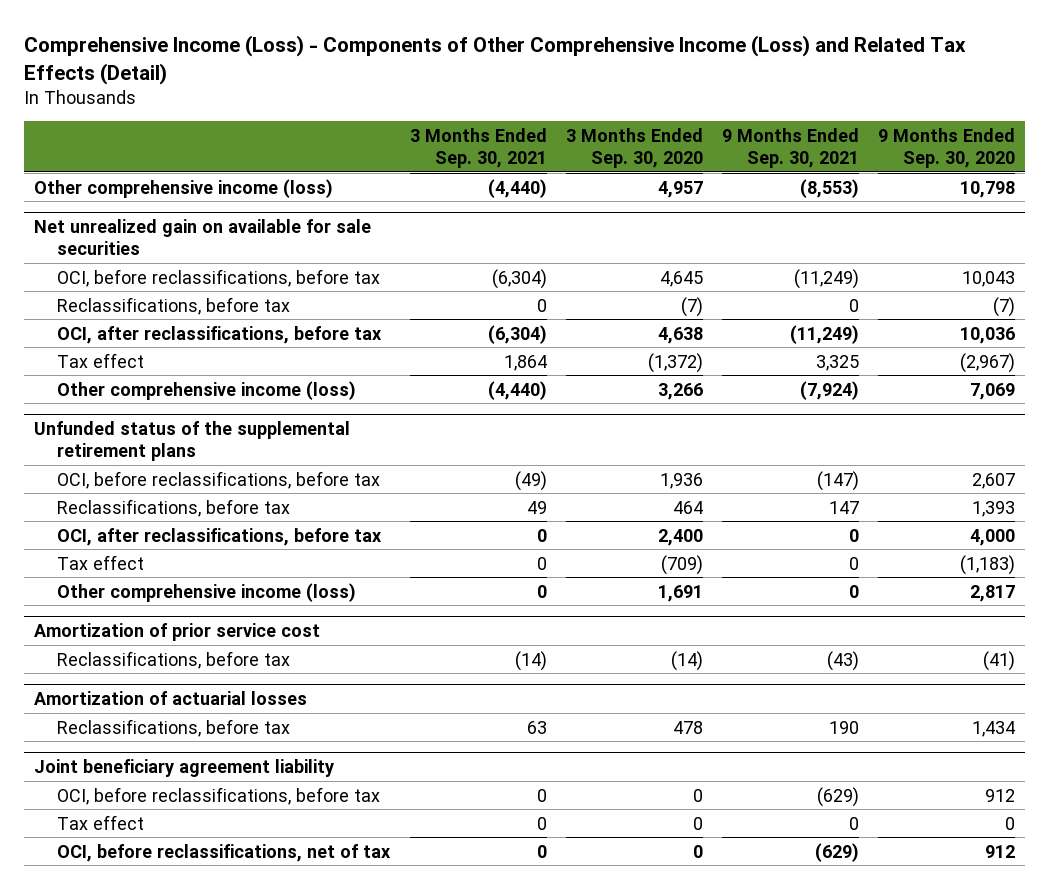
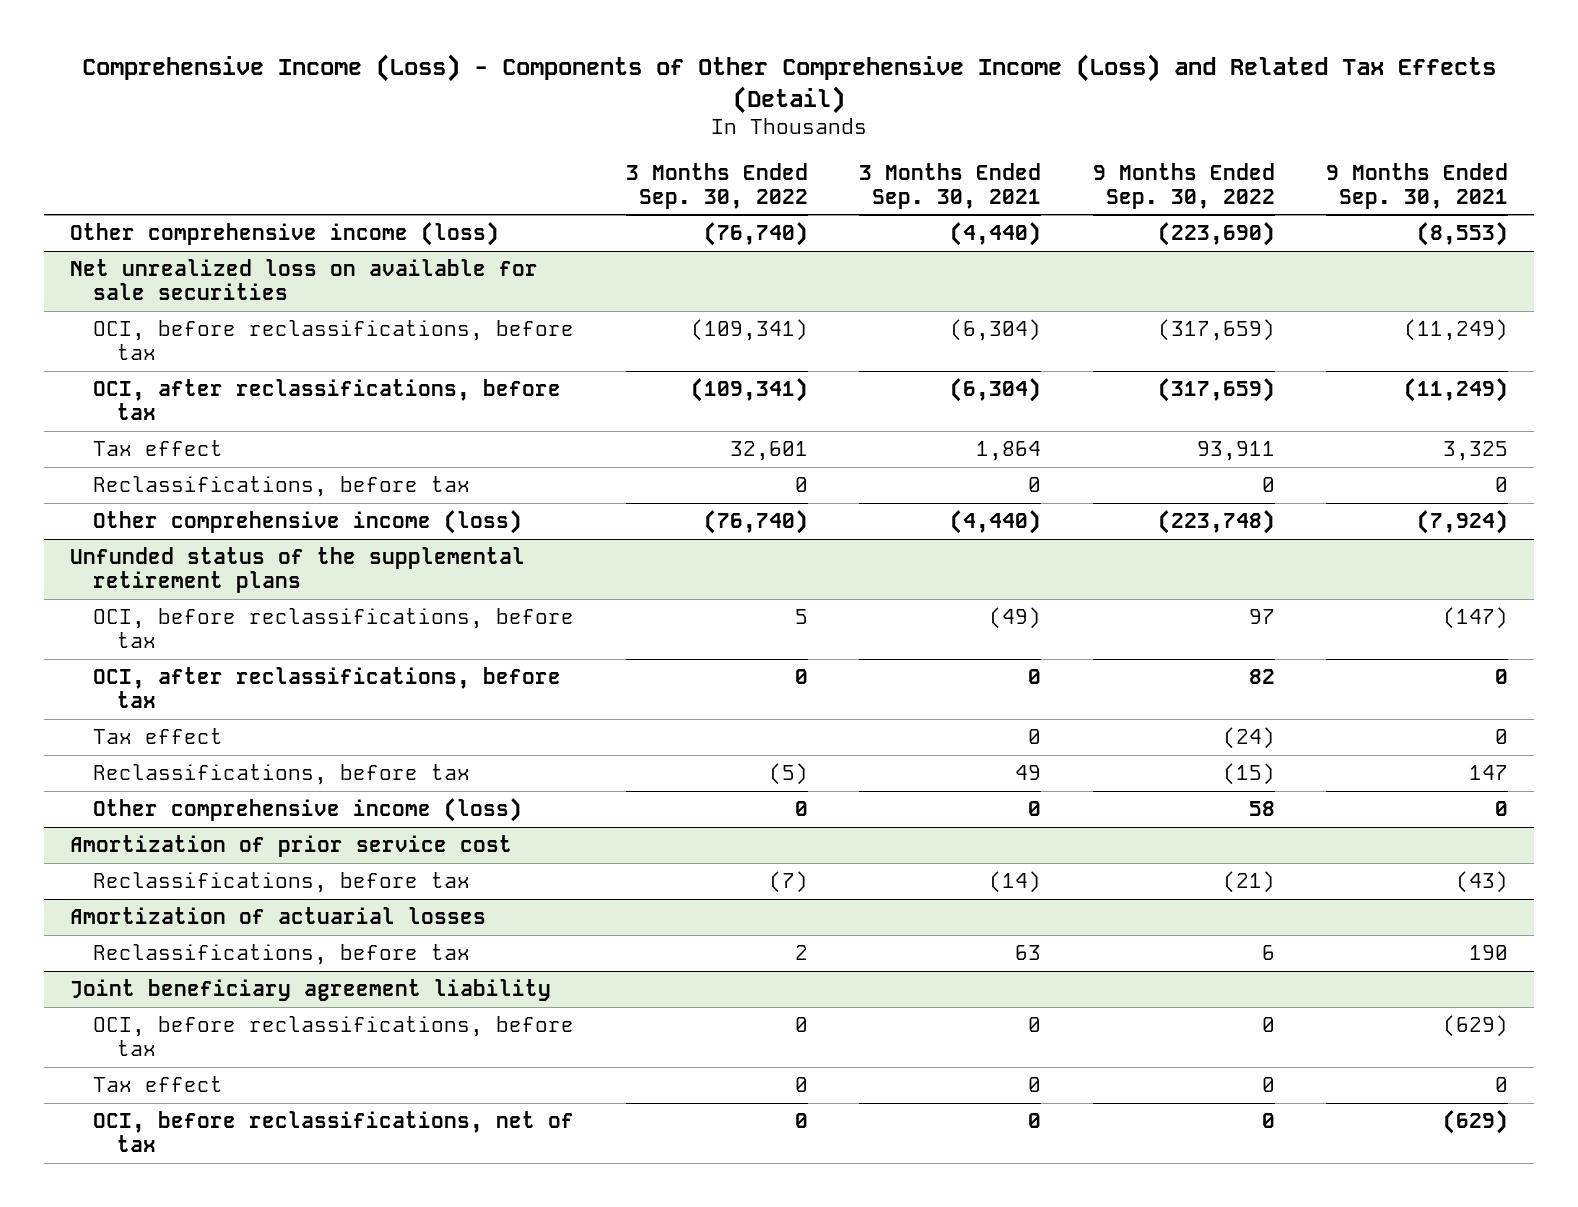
[565,127,703,169] 3 Months Ended Sep. 30, 2020 -> none
[877,127,1015,169] 9 Months Ended Sep. 30, 2020 -> none
none -> [625,162,808,209] 3 Months Ended Sep. 30, 2022
none -> [1092,162,1275,209] 9 Months Ended Sep. 30, 2022
[33,218,371,255] Net unrealized gain on available for sale securities -> [69,259,538,300] Net unrealized loss on available for sale securities
[57,296,291,315] Reclassifications, before tax -> none
none -> [93,476,471,498] Reclassifications, before tax
[57,498,291,517] Reclassifications, before tax -> [93,764,471,786] Reclassifications, before tax

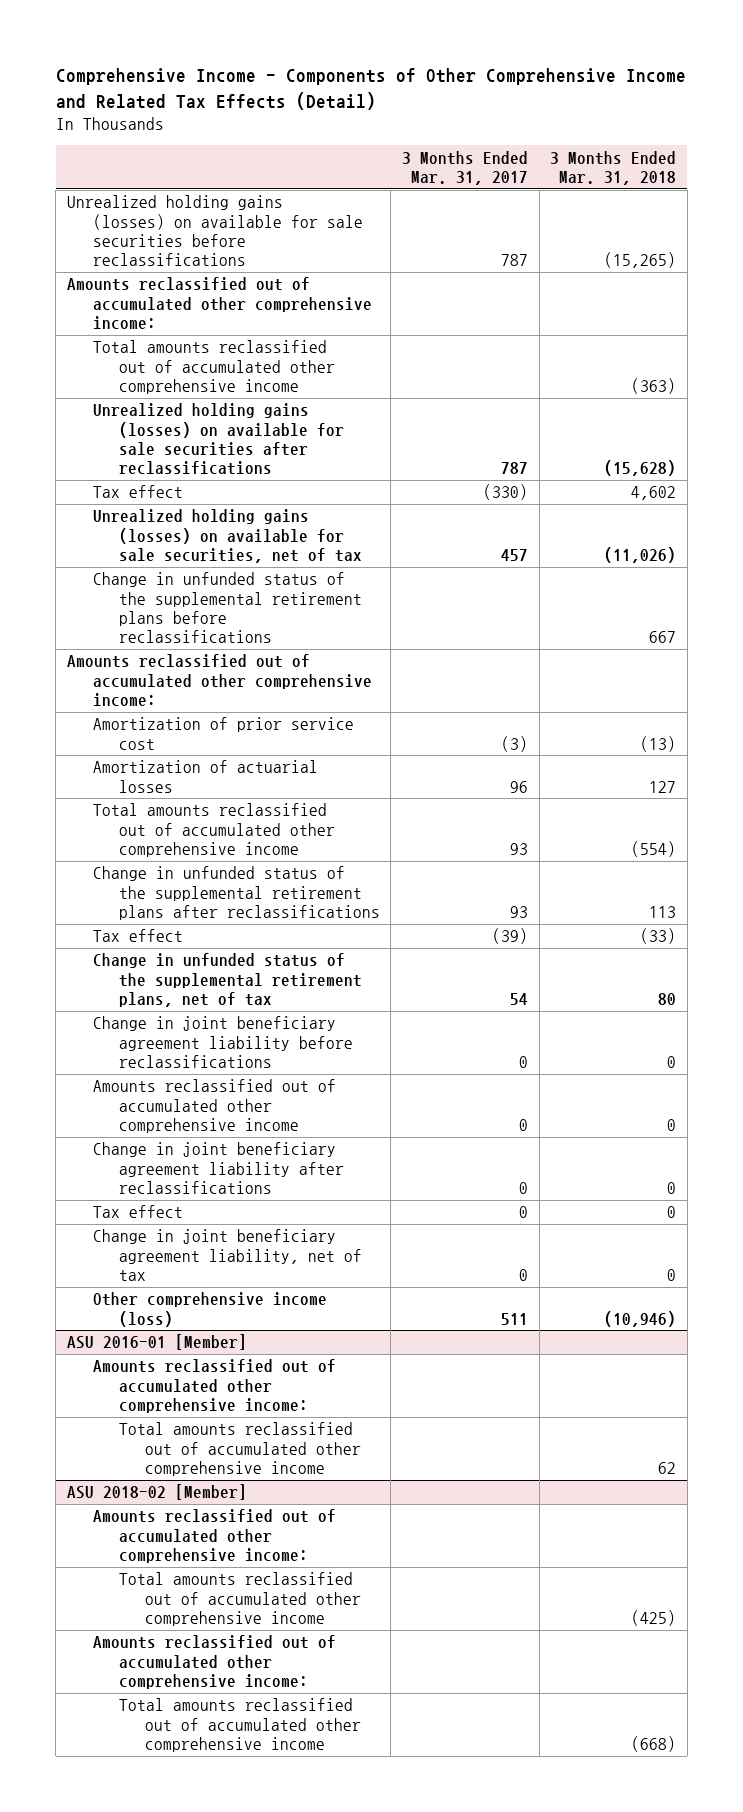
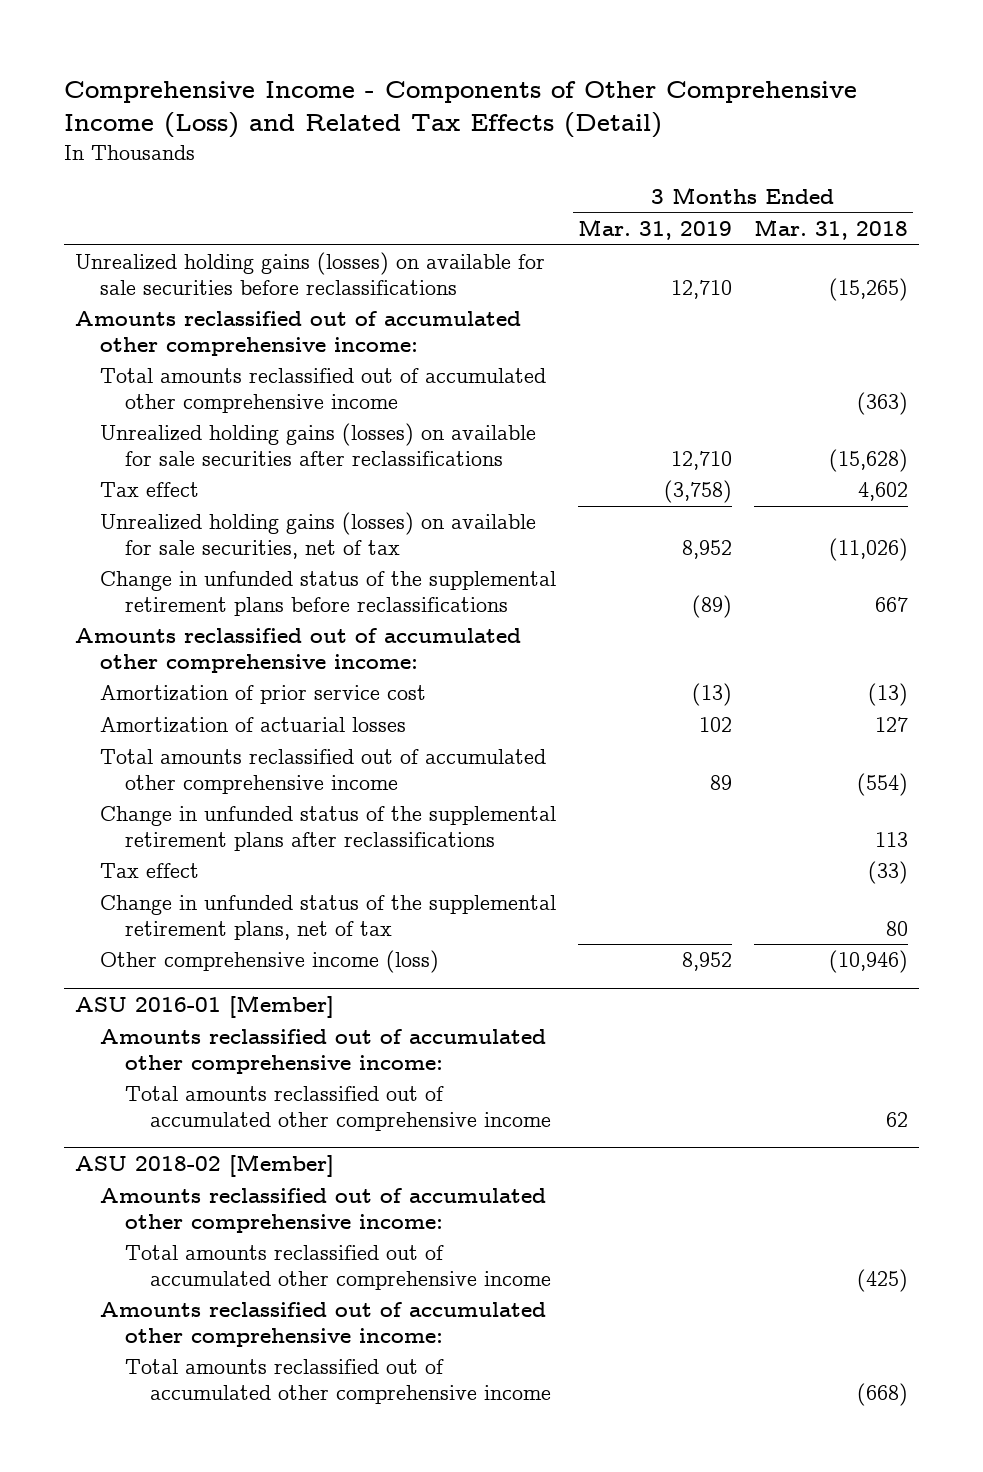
[55,68,686,110] Comprehensive Income - Components of Other Comprehensive Income and Related Tax Effects (Detail) -> [64,80,858,138] Comprehensive Income - Components of Other Comprehensive Income (Loss) and Related Tax Effects (Detail)
[401,150,528,186] 3 Months Ended Mar. 31, 2017 -> none
none -> [577,219,732,241] Mar. 31, 2019
[92,1016,353,1068] Change in joint beneficiary agreement liability before reclassifications -> none
[92,1079,336,1133] Amounts reclassified out of accumulated other comprehensive income -> none
[92,1142,344,1194] Change in joint beneficiary agreement liability after reclassifications -> none
[92,1205,183,1219] Tax effect -> none
[92,1229,362,1281] Change in joint beneficiary agreement liability, net of tax -> none

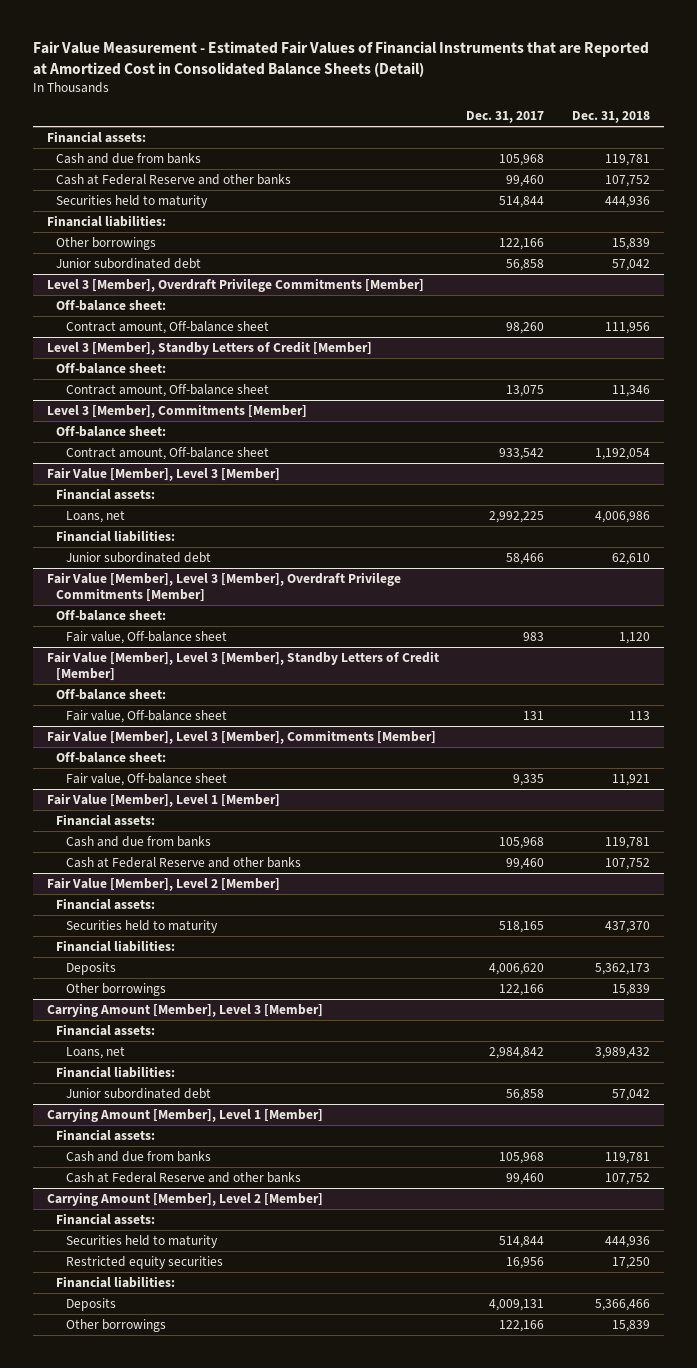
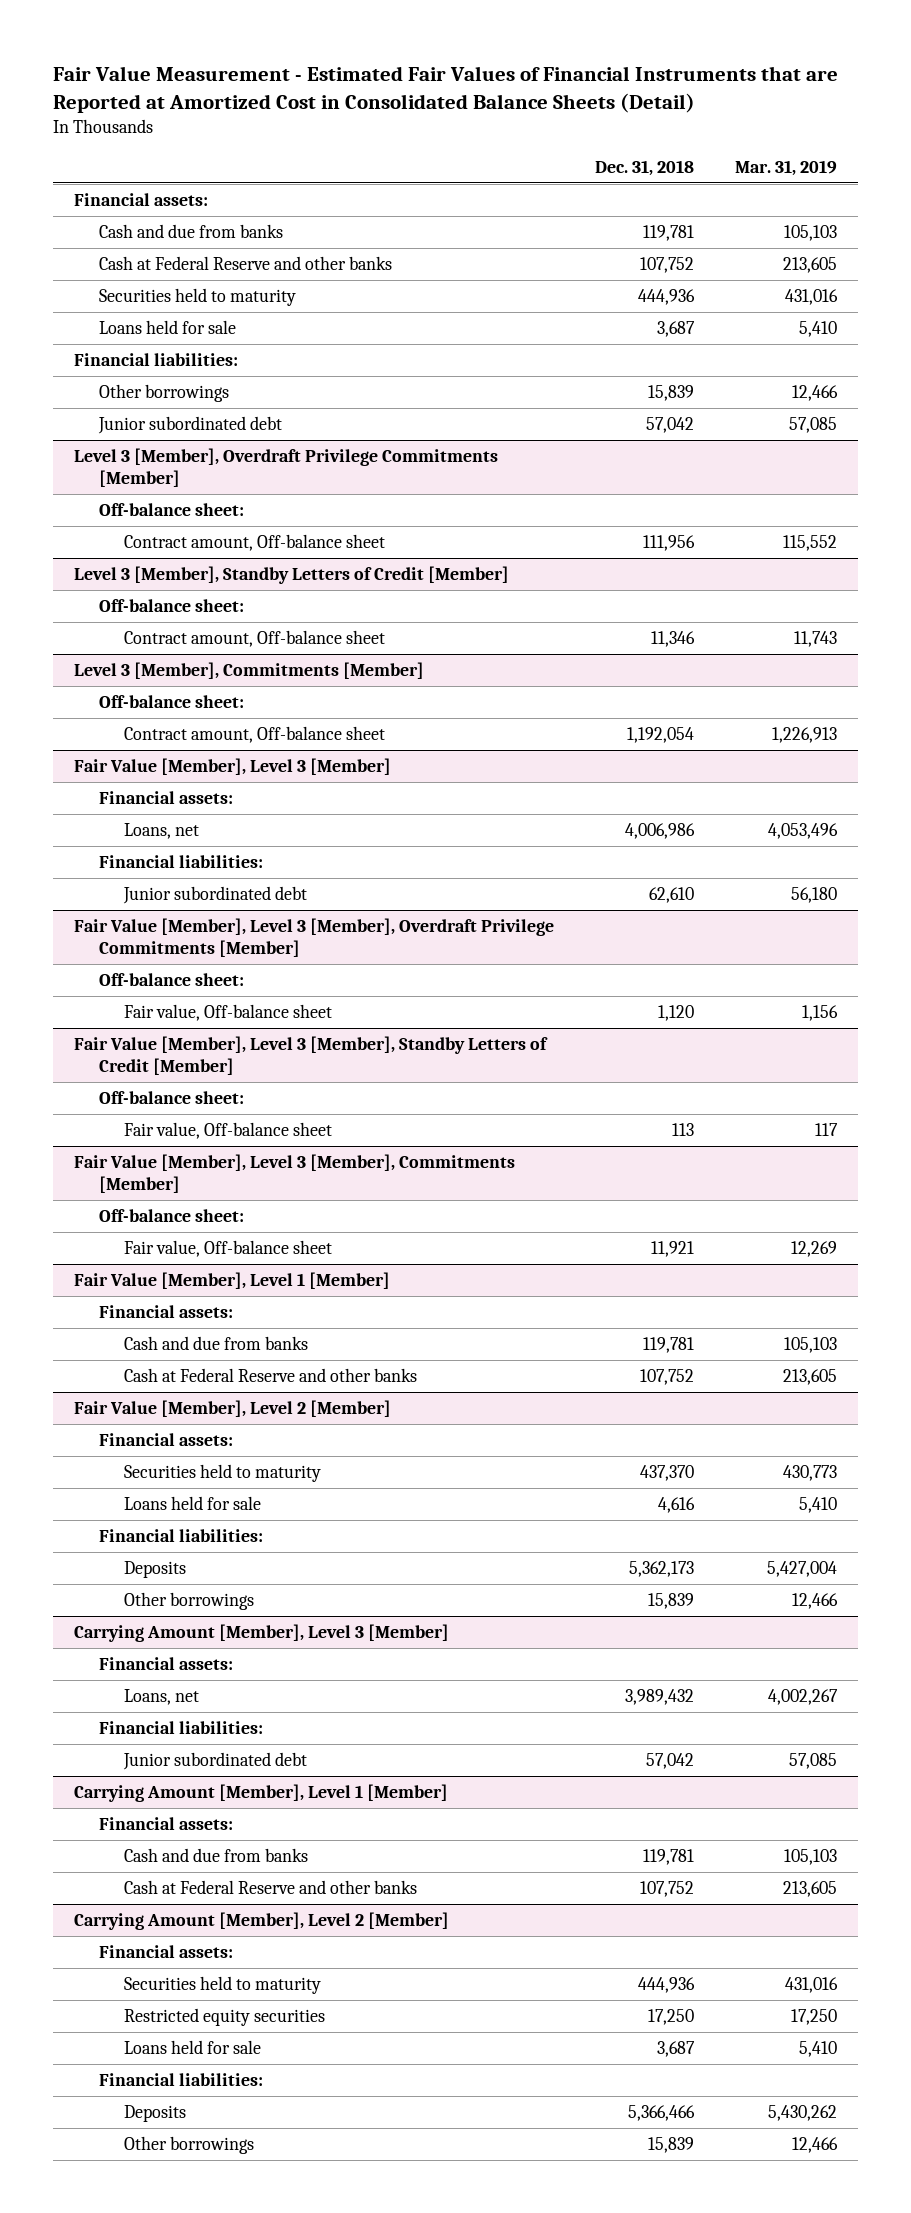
[466,111,545,124] Dec. 31, 2017 -> none
none -> [735,159,838,176] Mar. 31, 2019
none -> [99,320,237,335] Loans held for sale
none -> [124,1496,262,1511] Loans held for sale
none -> [124,2040,262,2055] Loans held for sale

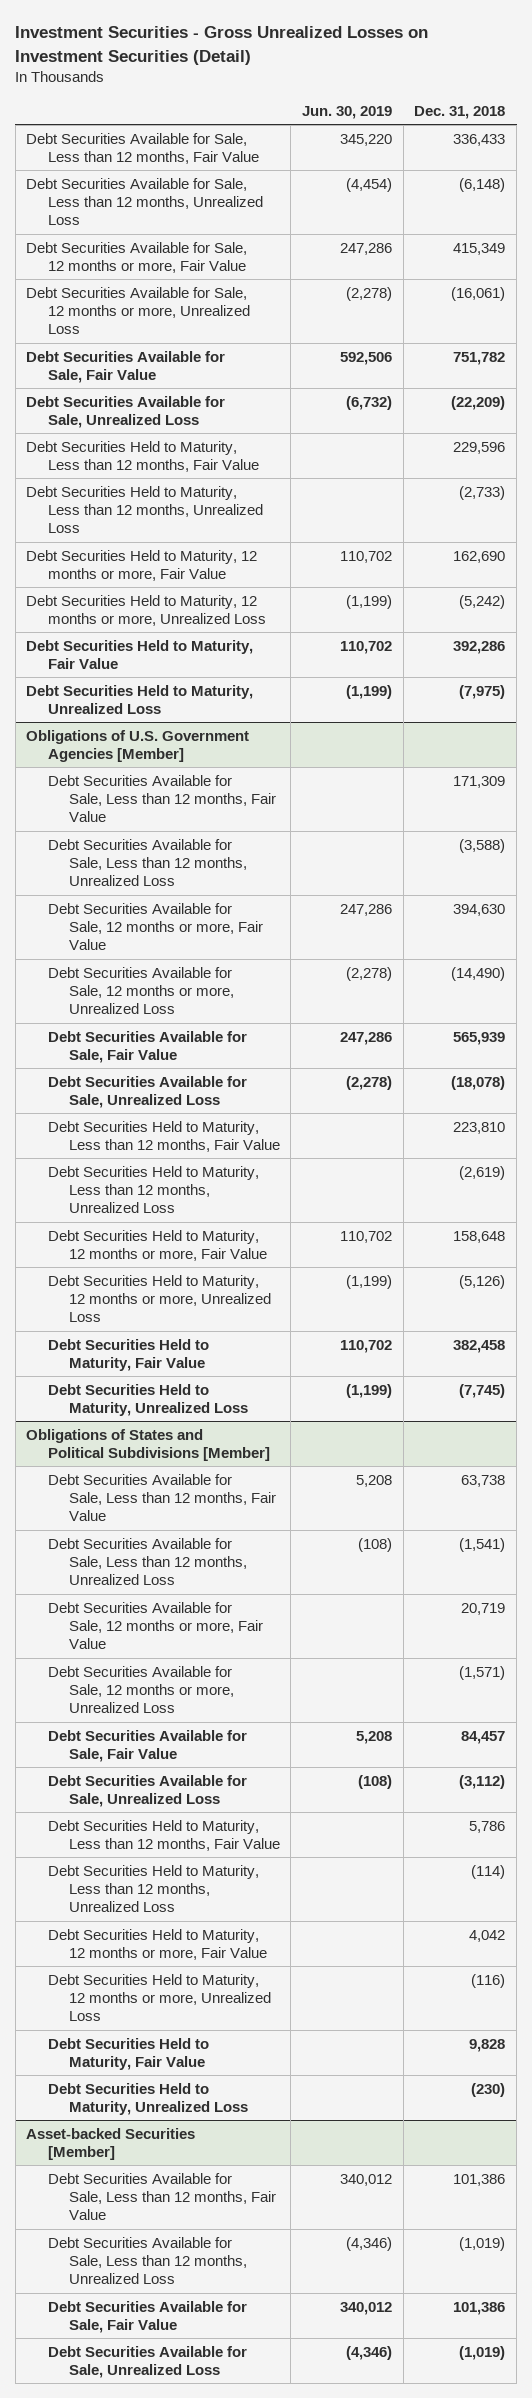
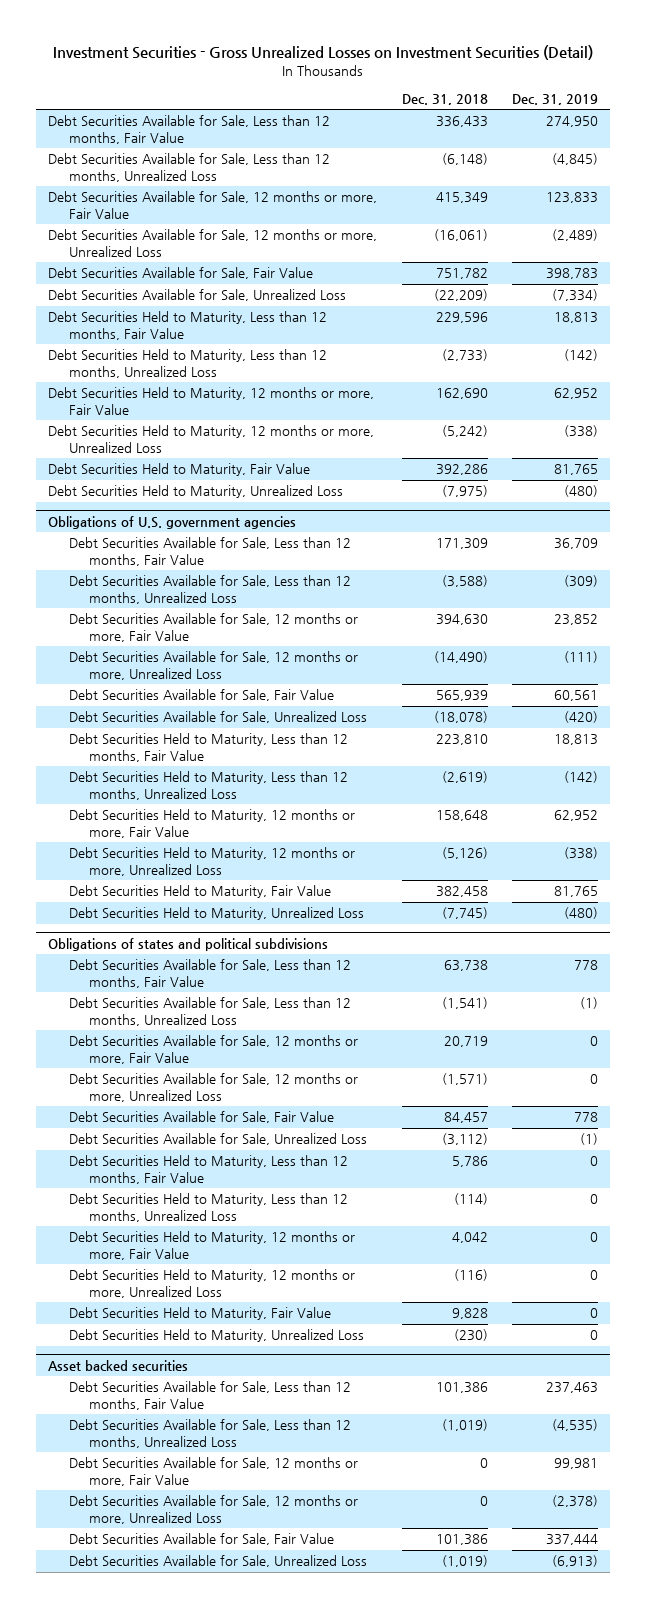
[301,105,392,119] Jun. 30, 2019 -> none
none -> [512,94,599,106] Dec. 31, 2019
[26,729,250,763] Obligations of U.S. Government Agencies [Member] -> [48,515,297,529] Obligations of U.S. government agencies
[26,1428,270,1462] Obligations of States and Political Subdivisions [Member] -> [48,937,329,951] Obligations of states and political subdivisions
[26,2127,196,2161] Asset-backed Securities [Member] -> [48,1359,189,1371] Asset backed securities
none -> [68,1457,358,1487] Debt Securities Available for Sale, 12 months or more, Fair Value
none -> [68,1495,358,1525] Debt Securities Available for Sale, 12 months or more, Unrealized Loss

